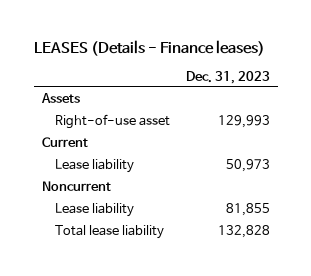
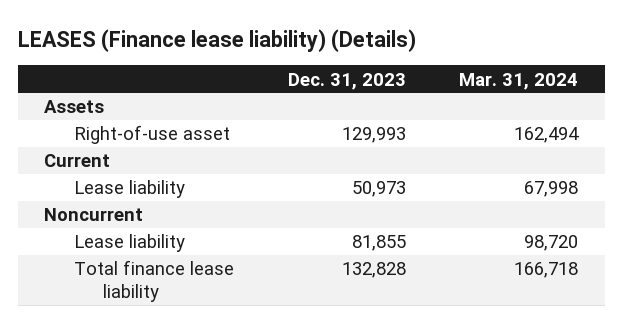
[33,39,265,56] LEASES (Details - Finance leases) -> [17,28,416,52] LEASES (Finance lease liability) (Details)
none -> [459,72,579,90] Mar. 31, 2024
[54,225,164,240] Total lease liability -> [73,260,234,302] Total finance lease liability

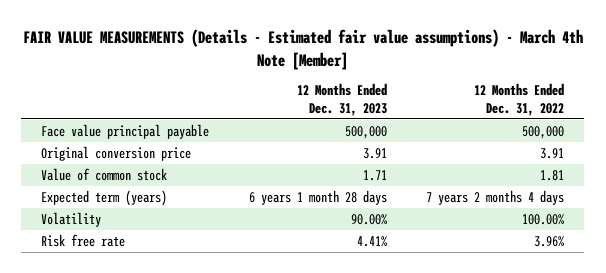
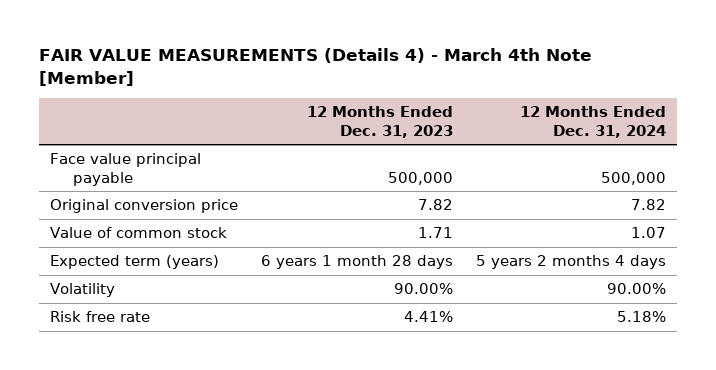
[22,29,583,70] FAIR VALUE MEASUREMENTS (Details - Estimated fair value assumptions) - March 4th Note [Member] -> [38,48,592,86] FAIR VALUE MEASUREMENTS (Details 4) - March 4th Note [Member]
[474,83,565,116] 12 Months Ended Dec. 31, 2022 -> none
none -> [519,106,666,138] 12 Months Ended Dec. 31, 2024
[362,147,387,159] 3.91 -> [418,199,454,211] 7.82

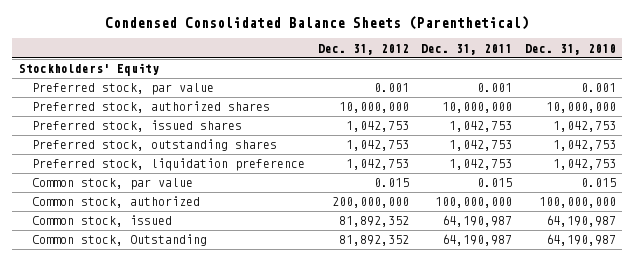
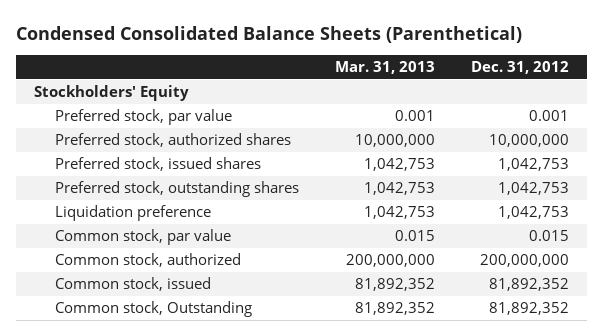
[421,43,513,55] Dec. 31, 2011 -> none
[524,43,616,55] Dec. 31, 2010 -> none
none -> [335,61,436,75] Mar. 31, 2013
[32,158,306,172] Preferred stock, liquidation preference -> [55,205,212,222] Liquidation preference

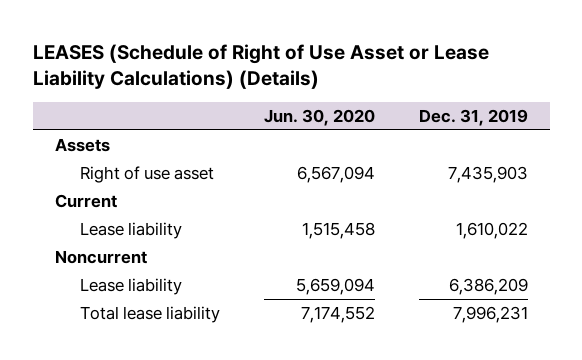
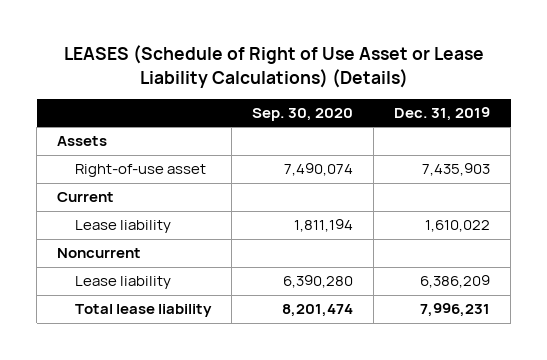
[263,108,375,126] Jun. 30, 2020 -> none
none -> [252,108,354,122] Sep. 30, 2020
[79,166,214,184] Right of use asset -> [75,164,207,178] Right-of-use asset

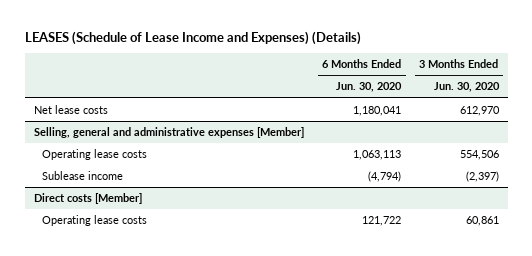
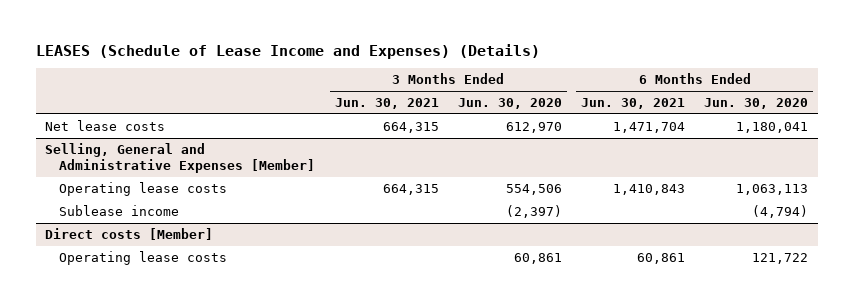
none -> [334,98,439,110] Jun. 30, 2021
none -> [581,98,686,110] Jun. 30, 2021
[33,127,304,139] Selling, general and administrative expenses [Member] -> [45,143,316,174] Selling, General and Administrative Expenses [Member]

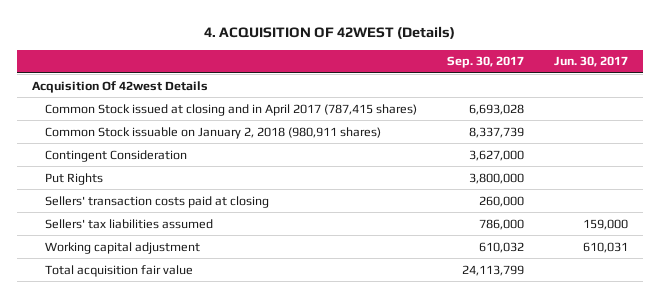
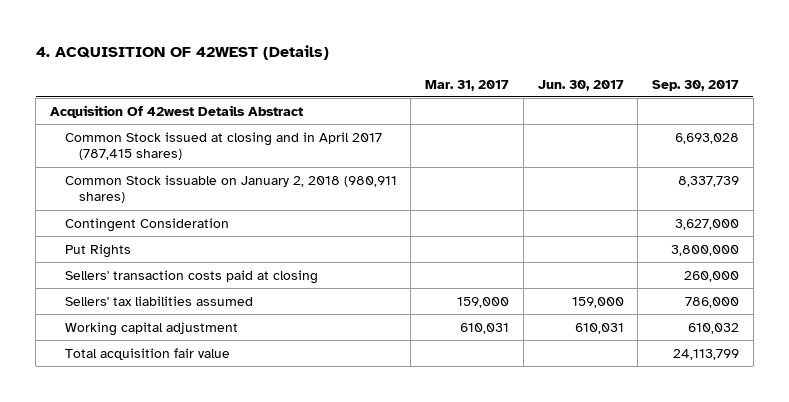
none -> [425,79,510,91] Mar. 31, 2017
[32,80,209,93] Acquisition Of 42west Details -> [49,104,303,118] Acquisition Of 42west Details Abstract

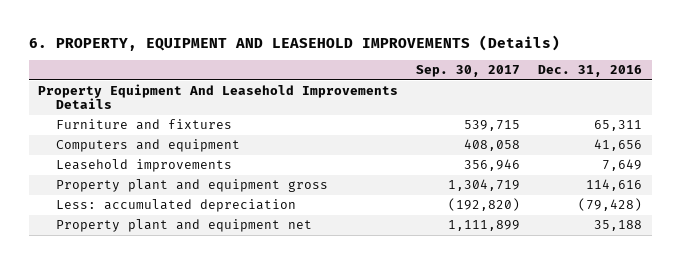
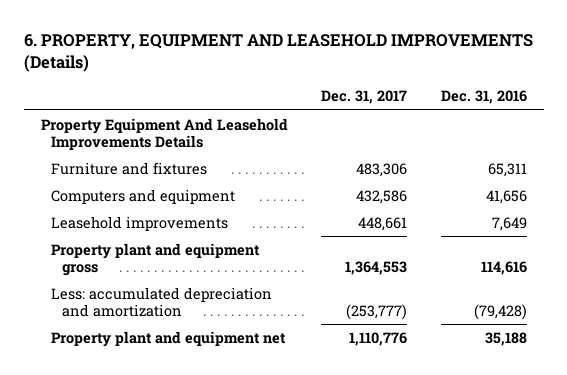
[416,65,521,78] Sep. 30, 2017 -> none
none -> [321,90,408,105] Dec. 31, 2017
[56,199,297,213] Less: accumulated depreciation -> [51,286,273,317] Less: accumulated depreciation and amortization

